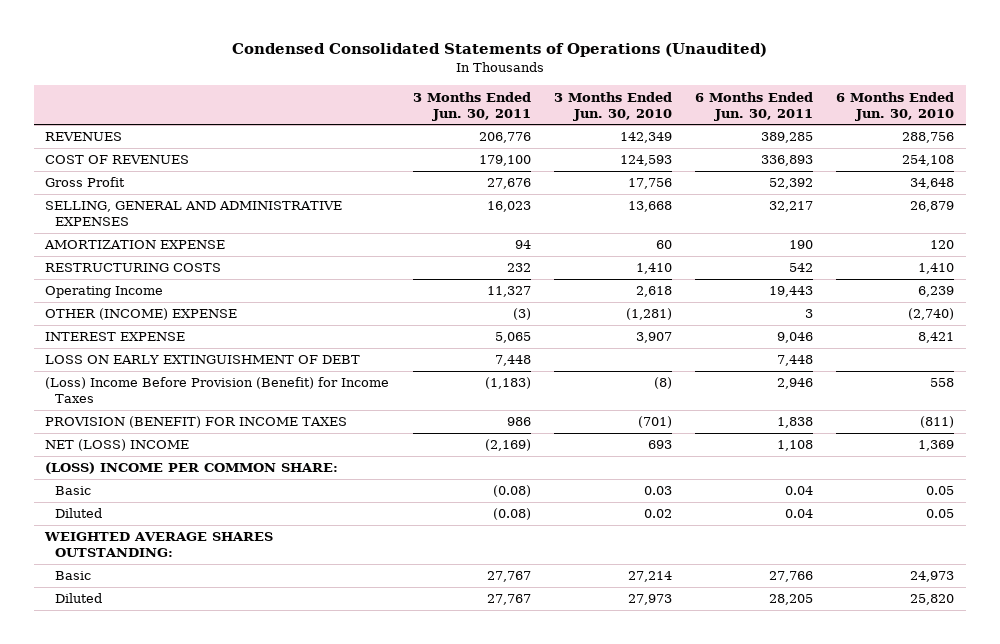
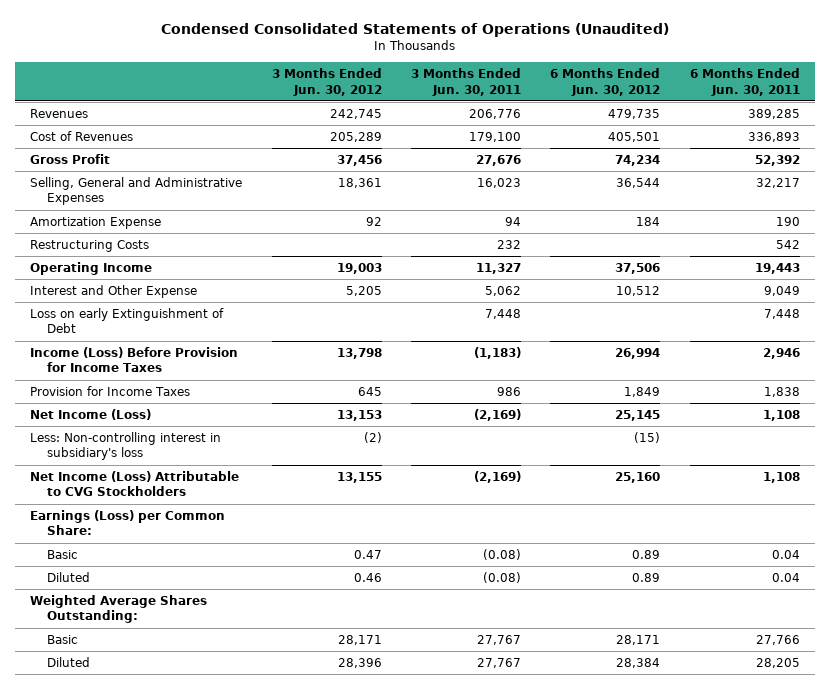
[553,91,672,121] 3 Months Ended Jun. 30, 2010 -> none
[836,91,955,121] 6 Months Ended Jun. 30, 2010 -> none
none -> [271,68,382,96] 3 Months Ended Jun. 30, 2012
none -> [550,68,661,96] 6 Months Ended Jun. 30, 2012
[45,132,123,142] REVENUES -> [30,109,89,119] Revenues
[45,155,190,165] COST OF REVENUES -> [30,131,134,142] Cost of Revenues
[45,201,343,227] SELLING, GENERAL AND ADMINISTRATIVE EXPENSES -> [30,177,243,206] Selling, General and Administrative Expenses
[44,240,226,250] AMORTIZATION EXPENSE -> [30,217,162,230] Amortization Expense
[45,263,222,273] RESTRUCTURING COSTS -> [30,240,150,253] Restructuring Costs
[45,308,238,321] OTHER (INCOME) EXPENSE -> none
[45,332,186,342] INTEREST EXPENSE -> [30,285,198,299] Interest and Other Expense
[494,332,531,344] 5,065 -> [484,286,521,297] 5,062
[777,332,814,344] 9,046 -> [763,286,800,297] 9,049
[45,355,361,365] LOSS ON EARLY EXTINGUISHMENT OF DEBT -> [30,308,225,334] Loss on early Extinguishment of Debt
[45,377,390,404] (Loss) Income Before Provision (Benefit) for Income Taxes -> [30,347,239,373] Income (Loss) Before Provision for Income Taxes
[45,416,348,429] PROVISION (BENEFIT) FOR INCOME TAXES -> [30,386,191,397] Provision for Income Taxes
none -> [30,409,152,421] Net Income (Loss)
none -> [30,432,222,461] Less: Non-controlling interest in subsidiary's loss
[45,439,190,452] NET (LOSS) INCOME -> [30,471,240,497] Net Income (Loss) Attributable to CVG Stockholders
[45,462,339,475] (LOSS) INCOME PER COMMON SHARE: -> [30,510,226,536] Earnings (Loss) per Common Share:
[44,532,274,558] WEIGHTED AVERAGE SHARES OUTSTANDING: -> [30,595,208,624] Weighted Average Shares Outstanding:

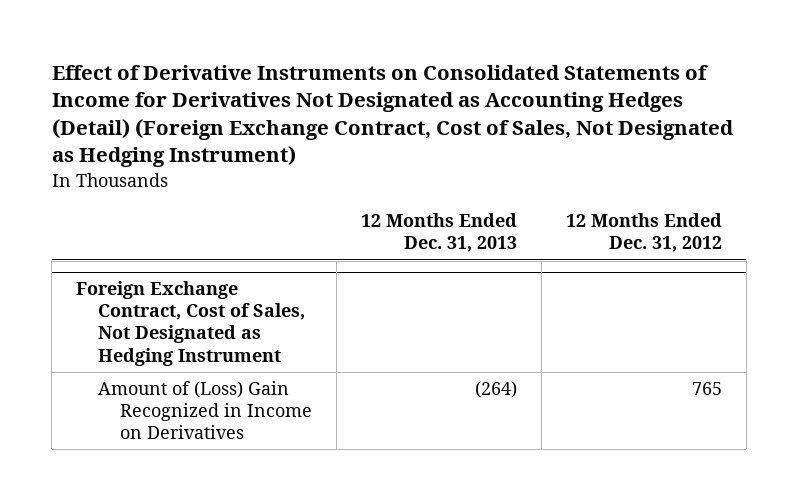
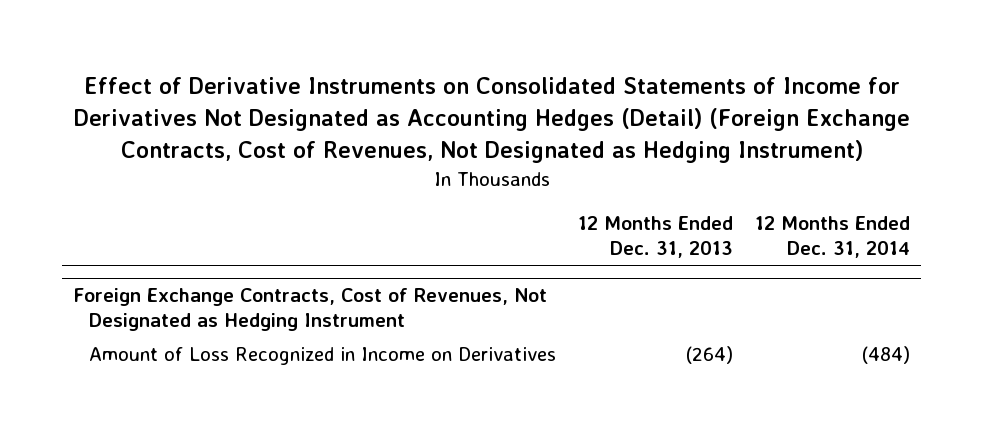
[51,64,734,168] Effect of Derivative Instruments on Consolidated Statements of Income for Derivatives Not Designated as Accounting Hedges (Detail) (Foreign Exchange Contract, Cost of Sales, Not Designated as Hedging Instrument) -> [73,77,910,164] Effect of Derivative Instruments on Consolidated Statements of Income for Derivatives Not Designated as Accounting Hedges (Detail) (Foreign Exchange Contracts, Cost of Revenues, Not Designated as Hedging Instrument)
[565,213,722,253] 12 Months Ended Dec. 31, 2012 -> none
none -> [755,216,911,259] 12 Months Ended Dec. 31, 2014
[76,281,306,366] Foreign Exchange Contract, Cost of Sales, Not Designated as Hedging Instrument -> [73,288,548,332] Foreign Exchange Contracts, Cost of Revenues, Not Designated as Hedging Instrument
[98,380,313,440] Amount of (Loss) Gain Recognized in Income on Derivatives -> [89,346,557,365] Amount of Loss Recognized in Income on Derivatives

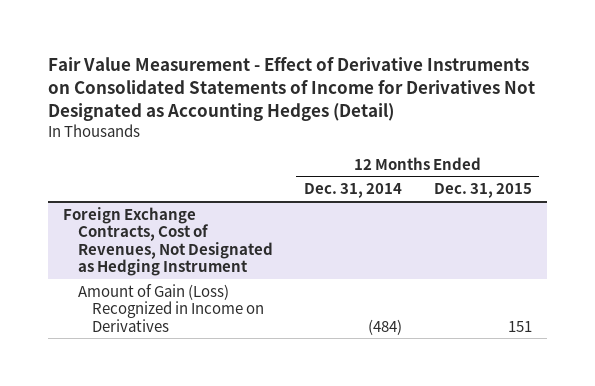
[73,77,910,164] Effect of Derivative Instruments on Consolidated Statements of Income for Derivatives Not Designated as Accounting Hedges (Detail) (Foreign Exchange Contracts, Cost of Revenues, Not Designated as Hedging Instrument) -> [47,56,535,122] Fair Value Measurement - Effect of Derivative Instruments on Consolidated Statements of Income for Derivatives Not Designated as Accounting Hedges (Detail)
[578,216,734,259] 12 Months Ended Dec. 31, 2013 -> none
none -> [433,183,532,199] Dec. 31, 2015
[89,346,557,365] Amount of Loss Recognized in Income on Derivatives -> [77,283,265,332] Amount of Gain (Loss) Recognized in Income on Derivatives

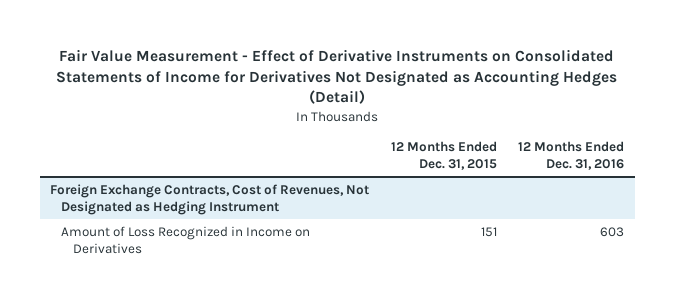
[304,183,403,199] Dec. 31, 2014 -> none
none -> [518,140,625,170] 12 Months Ended Dec. 31, 2016
[77,283,265,332] Amount of Gain (Loss) Recognized in Income on Derivatives -> [61,225,311,254] Amount of Loss Recognized in Income on Derivatives

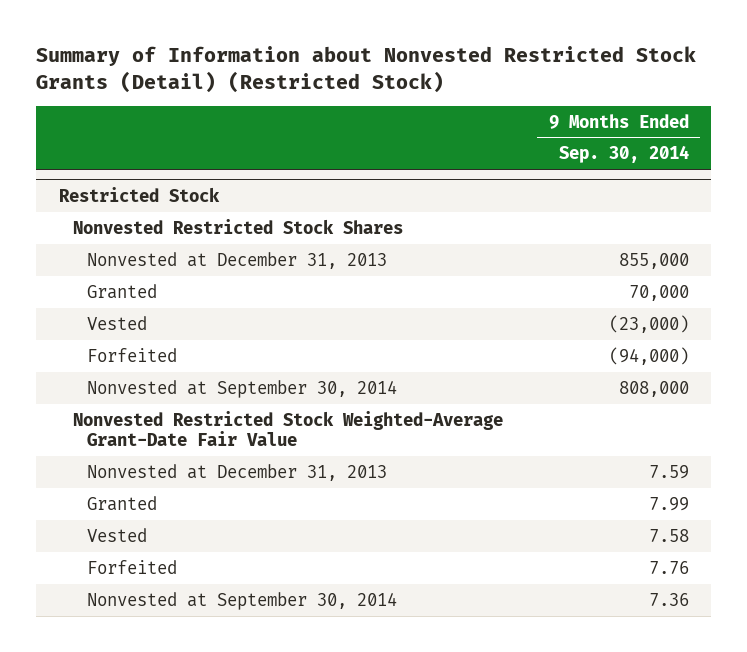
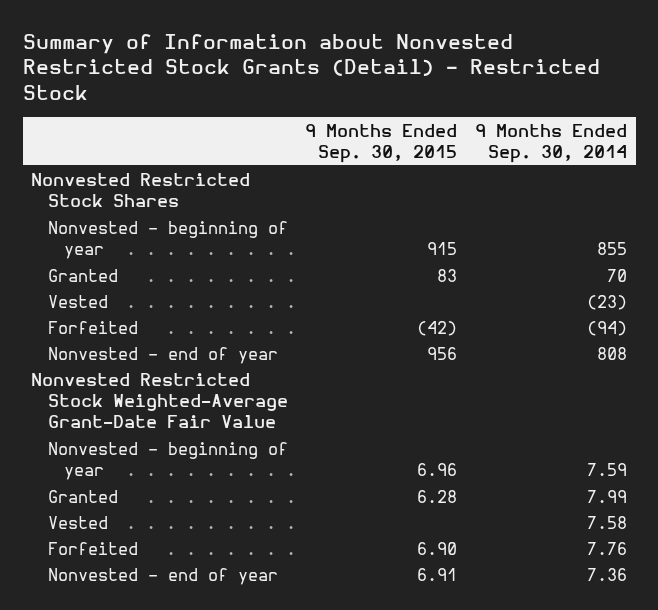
[35,46,696,93] Summary of Information about Nonvested Restricted Stock Grants (Detail) (Restricted Stock) -> [22,33,600,101] Summary of Information about Nonvested Restricted Stock Grants (Detail) - Restricted Stock
none -> [305,123,458,163] 9 Months Ended Sep. 30, 2015
[58,186,220,202] Restricted Stock -> none
[86,251,387,269] Nonvested at December 31, 2013 -> none
[86,379,397,398] Nonvested at September 30, 2014 -> none
none -> [47,220,288,259] Nonvested - beginning of year
[628,284,689,301] 70,000 -> [606,268,627,282] 70
[608,314,689,333] (23,000) -> [586,294,627,310] (23)
[608,346,689,365] (94,000) -> [586,320,627,336] (94)
none -> [47,346,278,364] Nonvested - end of year
[86,463,387,481] Nonvested at December 31, 2013 -> [47,441,288,480] Nonvested - beginning of year
[86,591,397,610] Nonvested at September 30, 2014 -> [47,567,278,585] Nonvested - end of year

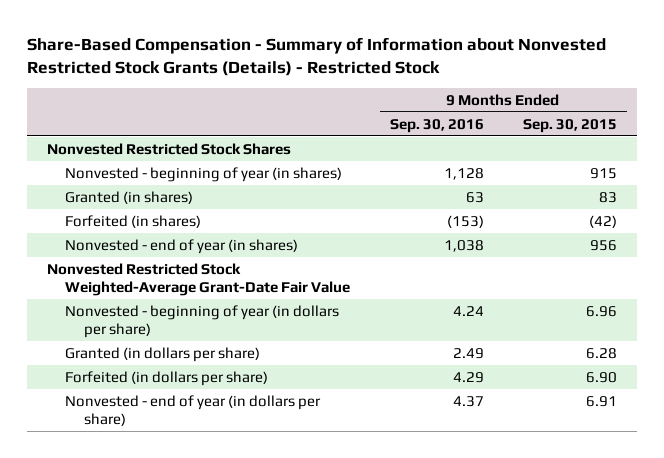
[22,33,600,101] Summary of Information about Nonvested Restricted Stock Grants (Detail) - Restricted Stock -> [27,37,607,77] Share-Based Compensation - Summary of Information about Nonvested Restricted Stock Grants (Details) - Restricted Stock
[474,123,627,163] 9 Months Ended Sep. 30, 2014 -> none
none -> [389,118,484,133] Sep. 30, 2016
[47,294,108,308] Vested -> none
[47,220,288,259] Nonvested - beginning of year -> [65,166,343,182] Nonvested - beginning of year (in shares)
[47,268,118,282] Granted -> [65,190,194,204] Granted (in shares)
[47,320,138,334] Forfeited -> [65,214,202,228] Forfeited (in shares)
[47,346,278,364] Nonvested - end of year -> [65,238,299,254] Nonvested - end of year (in shares)
[47,515,108,529] Vested -> none
[47,441,288,480] Nonvested - beginning of year -> [65,304,340,339] Nonvested - beginning of year (in dollars per share)
[47,489,118,503] Granted -> [65,346,261,362] Granted (in dollars per share)
[47,541,138,555] Forfeited -> [65,370,269,386] Forfeited (in dollars per share)
[47,567,278,585] Nonvested - end of year -> [65,394,322,427] Nonvested - end of year (in dollars per share)

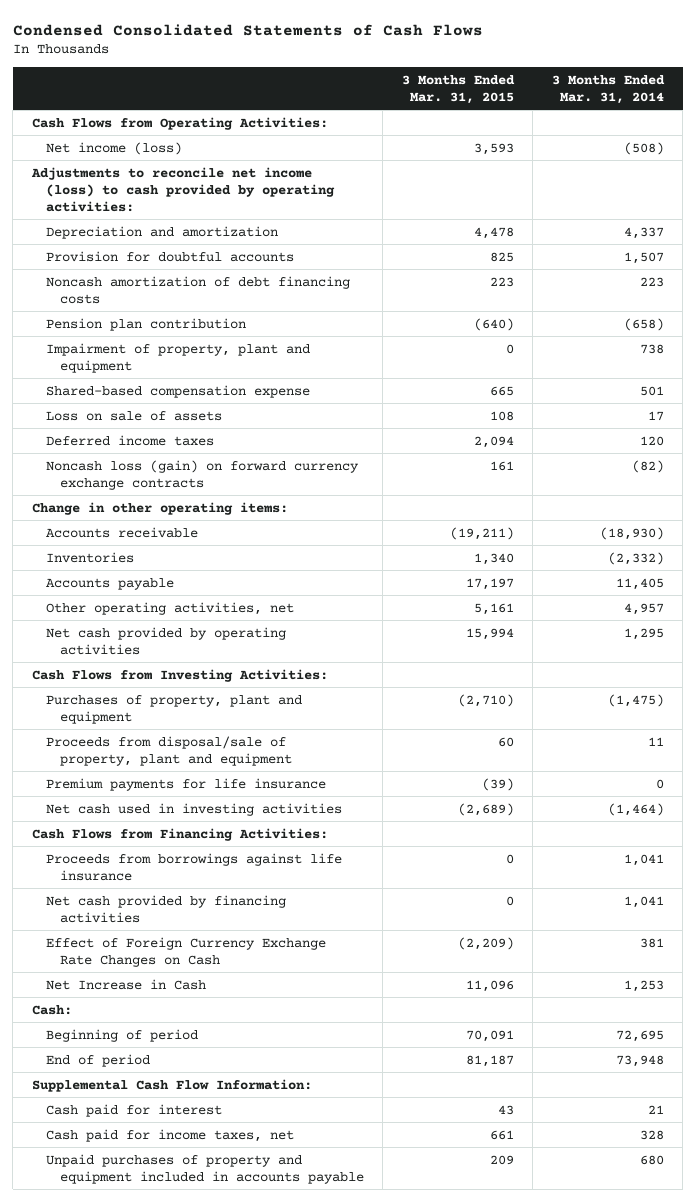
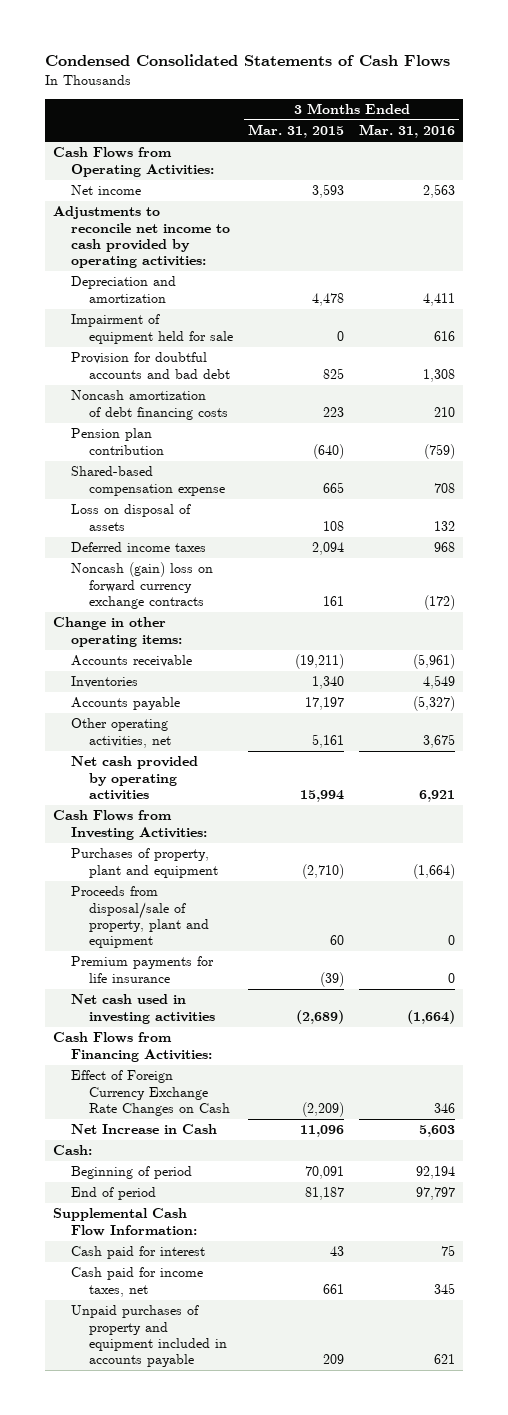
[551,74,665,105] 3 Months Ended Mar. 31, 2014 -> none
none -> [359,124,456,139] Mar. 31, 2016
[45,141,182,155] Net income (loss) -> [70,185,141,196] Net income
[30,166,335,212] Adjustments to reconcile net income (loss) to cash provided by operating activities: -> [52,206,230,269] Adjustments to reconcile net income to cash provided by operating activities:
none -> [70,314,234,344] Impairment of equipment held for sale
[45,250,294,262] Provision for doubtful accounts -> [70,352,231,379] Provision for doubtful accounts and bad debt
[45,342,310,373] Impairment of property, plant and equipment -> none
[45,410,222,421] Loss on sale of assets -> [70,504,191,531] Loss on disposal of assets
[45,459,359,490] Noncash loss (gain) on forward currency exchange contracts -> [70,562,213,609] Noncash (gain) loss on forward currency exchange contracts
[45,852,342,881] Proceeds from borrowings against life insurance -> none
[45,894,286,923] Net cash provided by financing activities -> none

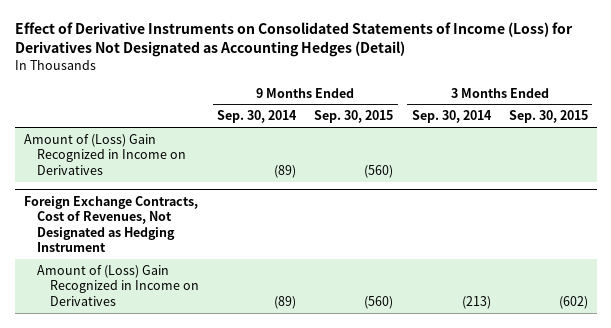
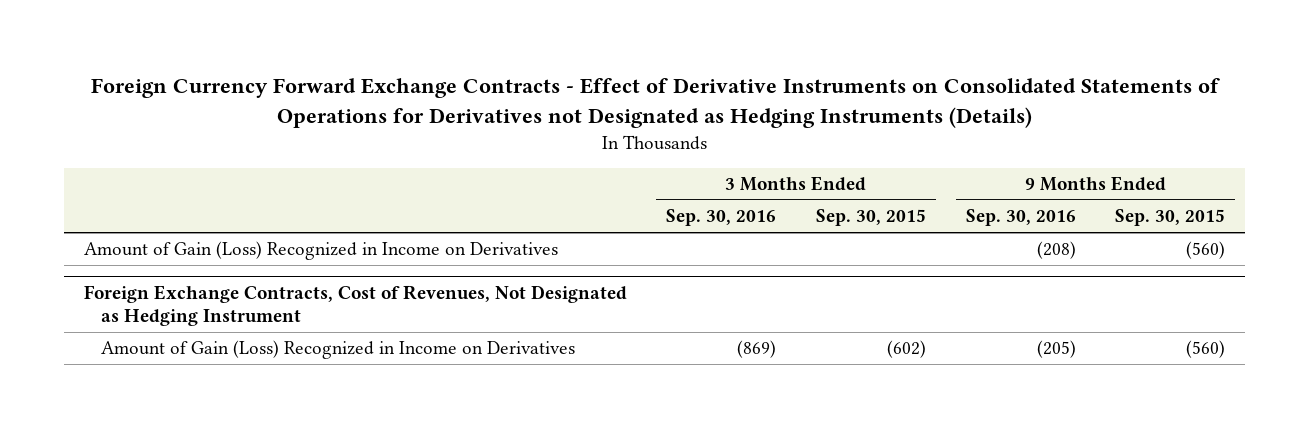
[14,21,573,57] Effect of Derivative Instruments on Consolidated Statements of Income (Loss) for Derivatives Not Designated as Accounting Hedges (Detail) -> [90,78,1220,128] Foreign Currency Forward Exchange Contracts - Effect of Derivative Instruments on Consolidated Statements of Operations for Derivatives not Designated as Hedging Instruments (Details)
[217,110,298,124] Sep. 30, 2014 -> none
[411,110,492,124] Sep. 30, 2014 -> none
none -> [666,209,777,227] Sep. 30, 2016
none -> [965,209,1076,227] Sep. 30, 2016
[23,133,186,175] Amount of (Loss) Gain Recognized in Income on Derivatives -> [83,241,558,261] Amount of Gain (Loss) Recognized in Income on Derivatives
[36,264,200,306] Amount of (Loss) Gain Recognized in Income on Derivatives -> [100,340,575,360] Amount of Gain (Loss) Recognized in Income on Derivatives

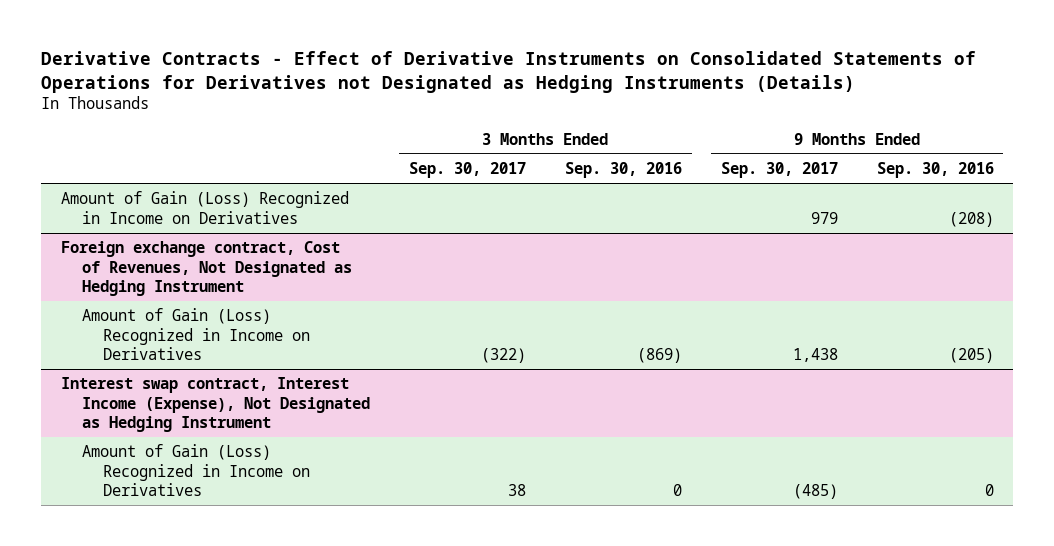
[90,78,1220,128] Foreign Currency Forward Exchange Contracts - Effect of Derivative Instruments on Consolidated Statements of Operations for Derivatives not Designated as Hedging Instruments (Details) -> [41,50,977,93] Derivative Contracts - Effect of Derivative Instruments on Consolidated Statements of Operations for Derivatives not Designated as Hedging Instruments (Details)
[816,209,927,227] Sep. 30, 2015 -> none
[1115,209,1226,227] Sep. 30, 2015 -> none
none -> [408,162,526,179] Sep. 30, 2017
none -> [720,162,838,179] Sep. 30, 2017
[83,285,627,327] Foreign Exchange Contracts, Cost of Revenues, Not Designated as Hedging Instrument -> [60,241,352,297] Foreign exchange contract, Cost of Revenues, Not Designated as Hedging Instrument
none -> [60,377,370,433] Interest swap contract, Interest Income (Expense), Not Designated as Hedging Instrument
none -> [81,444,310,497] Amount of Gain (Loss) Recognized in Income on Derivatives

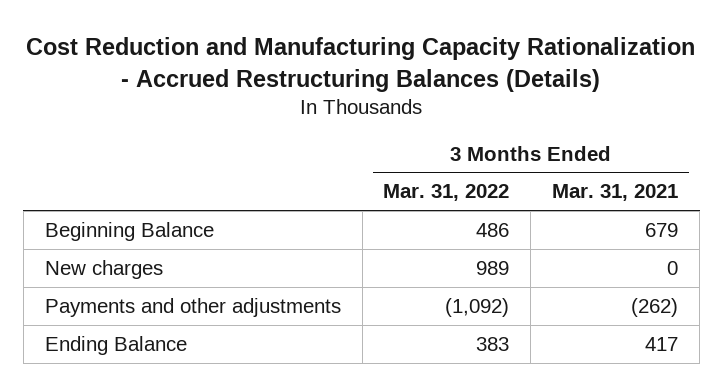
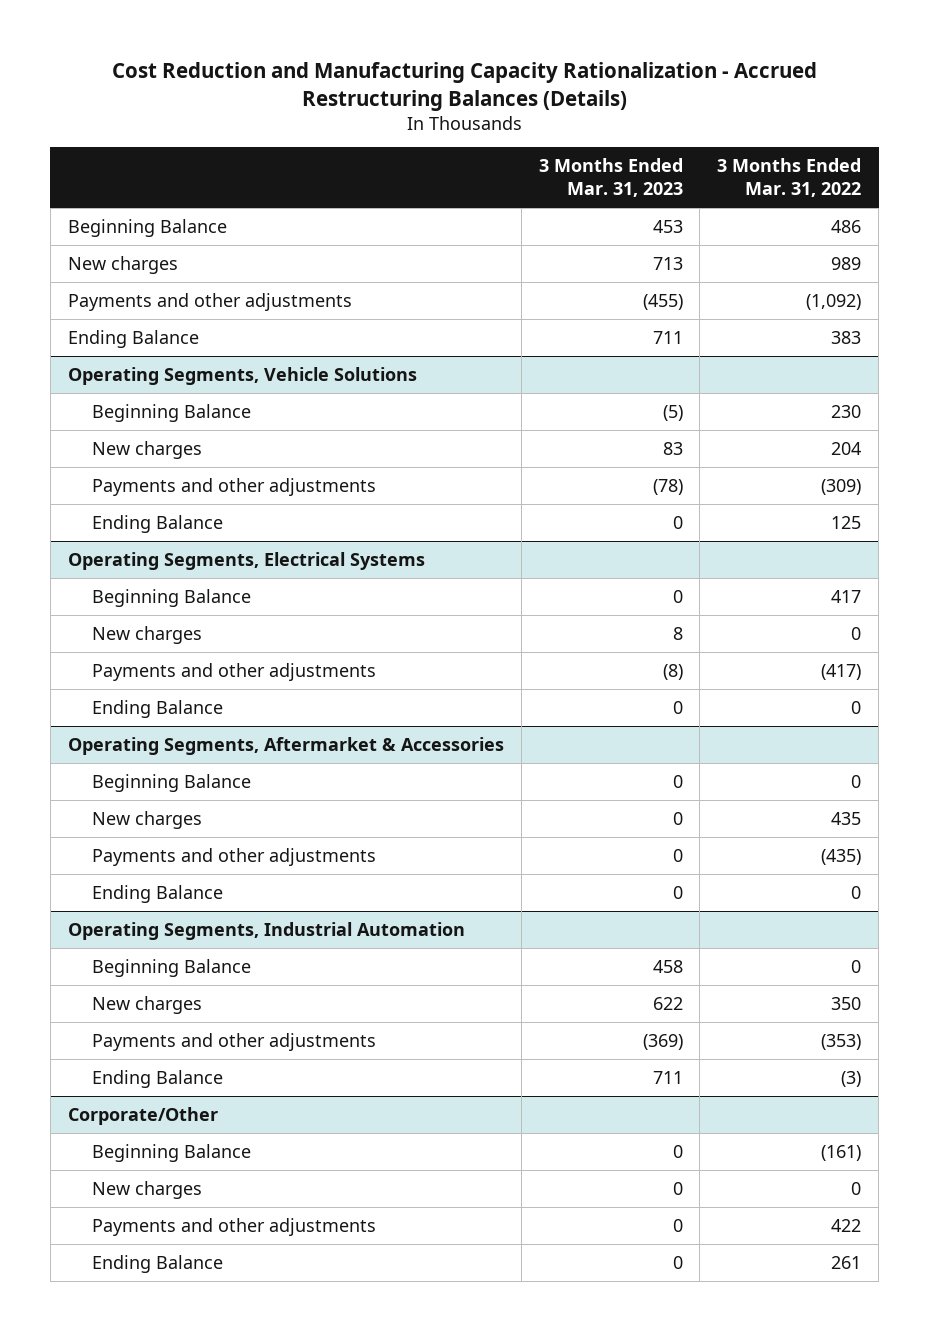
[552,184,679,202] Mar. 31, 2021 -> none
none -> [538,158,683,198] 3 Months Ended Mar. 31, 2023
none -> [67,366,417,385] Operating Segments, Vehicle Solutions
none -> [92,403,252,422] Beginning Balance
none -> [92,440,203,459] New charges
none -> [92,477,377,496] Payments and other adjustments
none -> [92,514,224,533] Ending Balance
none -> [67,551,425,570] Operating Segments, Electrical Systems
none -> [92,588,252,607] Beginning Balance
none -> [92,625,203,644] New charges
none -> [92,662,377,681] Payments and other adjustments
none -> [92,699,224,718] Ending Balance
none -> [67,736,504,755] Operating Segments, Aftermarket & Accessories
none -> [92,773,252,792] Beginning Balance
none -> [92,810,203,829] New charges
none -> [92,847,377,866] Payments and other adjustments
none -> [92,884,224,903] Ending Balance
none -> [67,921,465,940] Operating Segments, Industrial Automation
none -> [92,958,252,977] Beginning Balance
none -> [92,995,203,1014] New charges
none -> [92,1032,377,1051] Payments and other adjustments
none -> [92,1069,224,1088] Ending Balance
none -> [67,1106,218,1125] Corporate/Other
none -> [92,1143,252,1162] Beginning Balance
none -> [92,1180,203,1199] New charges
none -> [92,1217,377,1236] Payments and other adjustments
none -> [92,1254,224,1273] Ending Balance

